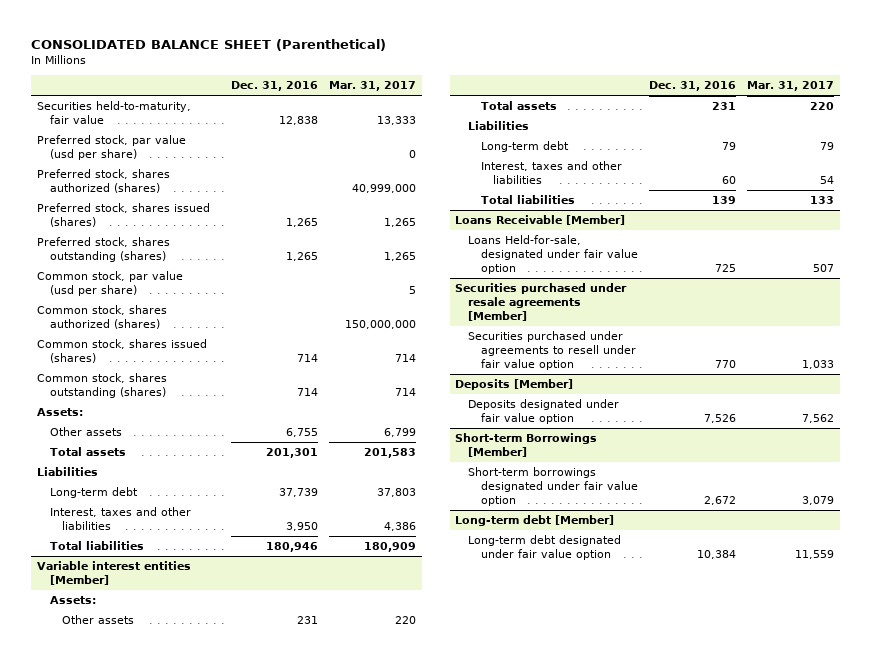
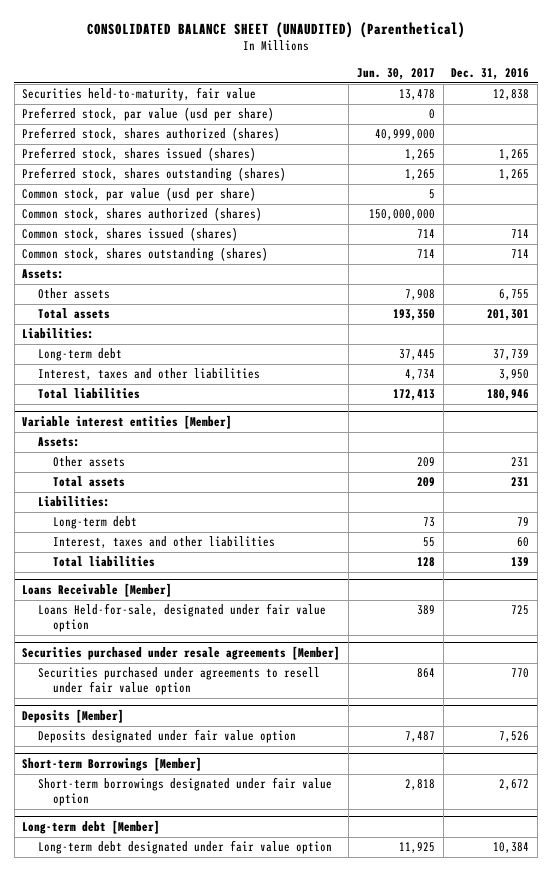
[31,38,387,51] CONSOLIDATED BALANCE SHEET (Parenthetical) -> [86,21,465,38] CONSOLIDATED BALANCE SHEET (UNAUDITED) (Parenthetical)
[328,81,416,92] Mar. 31, 2017 -> none
none -> [356,68,435,81] Jun. 30, 2017
[36,467,98,477] Liabilities -> [22,328,95,340] Liabilities:
[467,121,529,131] Liabilities -> [37,496,110,508] Liabilities:

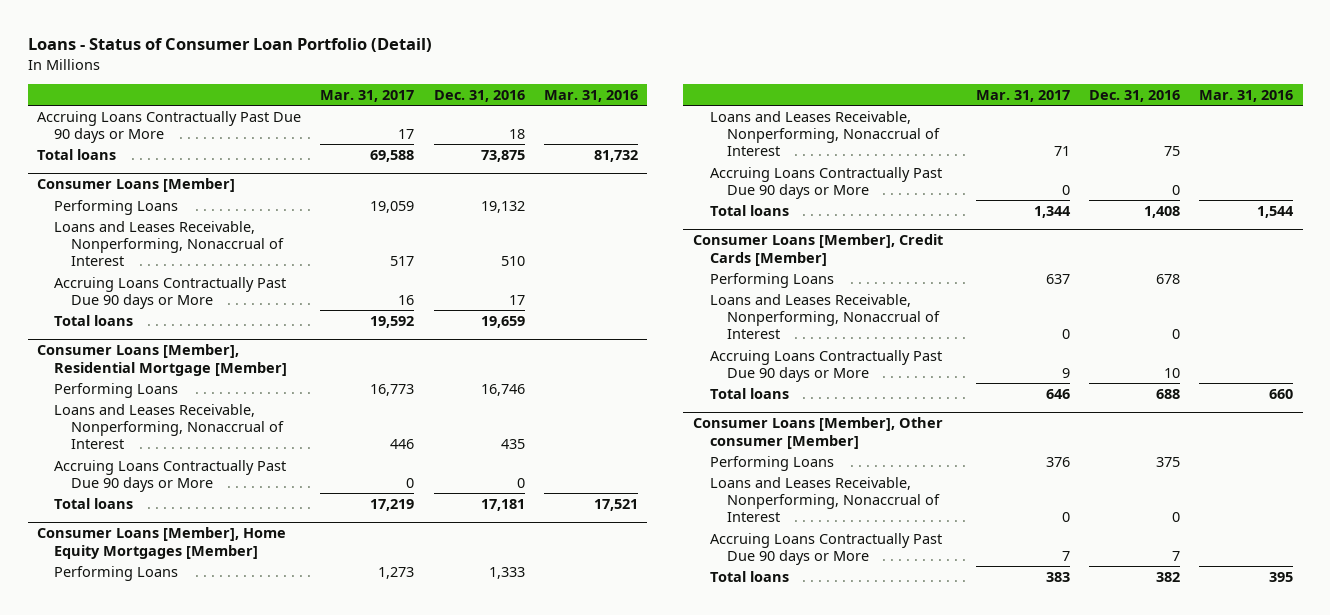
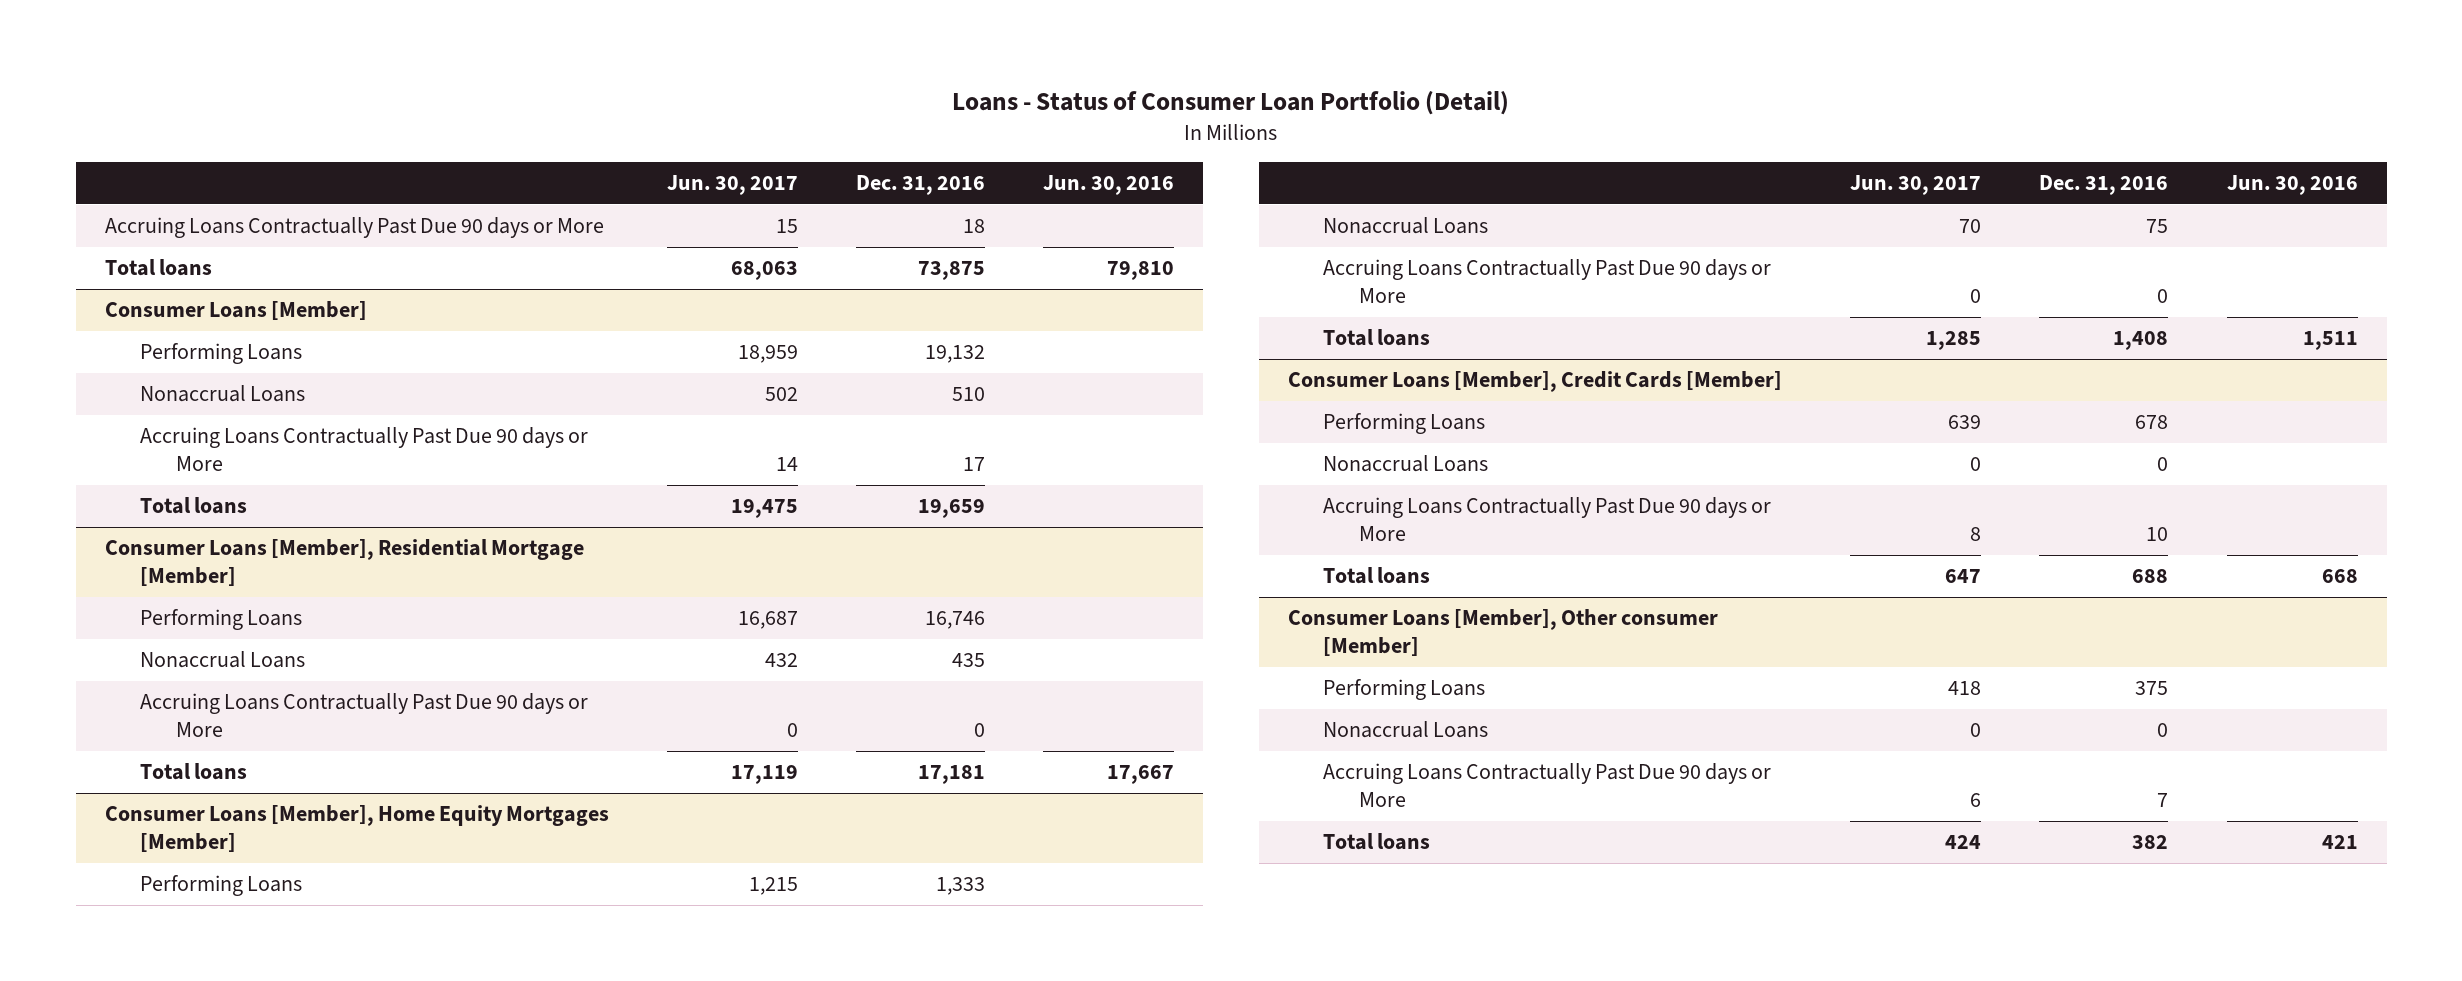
[320,89,415,102] Mar. 31, 2017 -> none
[543,89,638,102] Mar. 31, 2016 -> none
none -> [666,175,798,196] Jun. 30, 2017
none -> [1043,175,1175,196] Jun. 30, 2016
[54,220,285,267] Loans and Leases Receivable, Nonperforming, Nonaccrual of Interest -> [140,385,306,403] Nonaccrual Loans
[54,403,285,450] Loans and Leases Receivable, Nonperforming, Nonaccrual of Interest -> [140,651,306,669] Nonaccrual Loans
[709,110,940,157] Loans and Leases Receivable, Nonperforming, Nonaccrual of Interest -> [1323,217,1489,235] Nonaccrual Loans
[709,293,940,340] Loans and Leases Receivable, Nonperforming, Nonaccrual of Interest -> [1323,455,1489,473] Nonaccrual Loans
[709,476,940,523] Loans and Leases Receivable, Nonperforming, Nonaccrual of Interest -> [1323,721,1489,739] Nonaccrual Loans

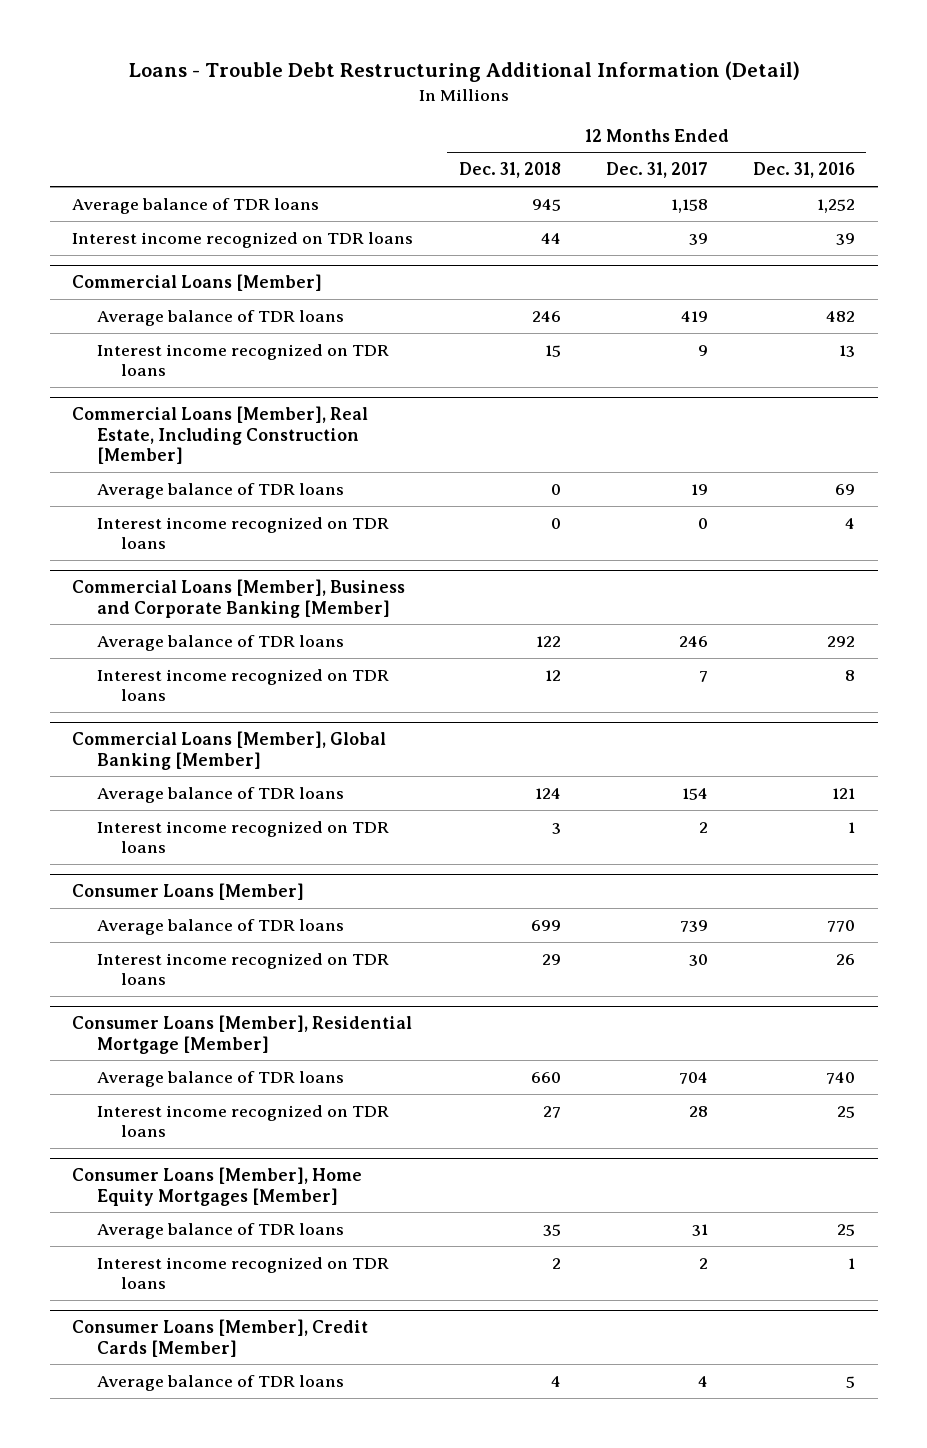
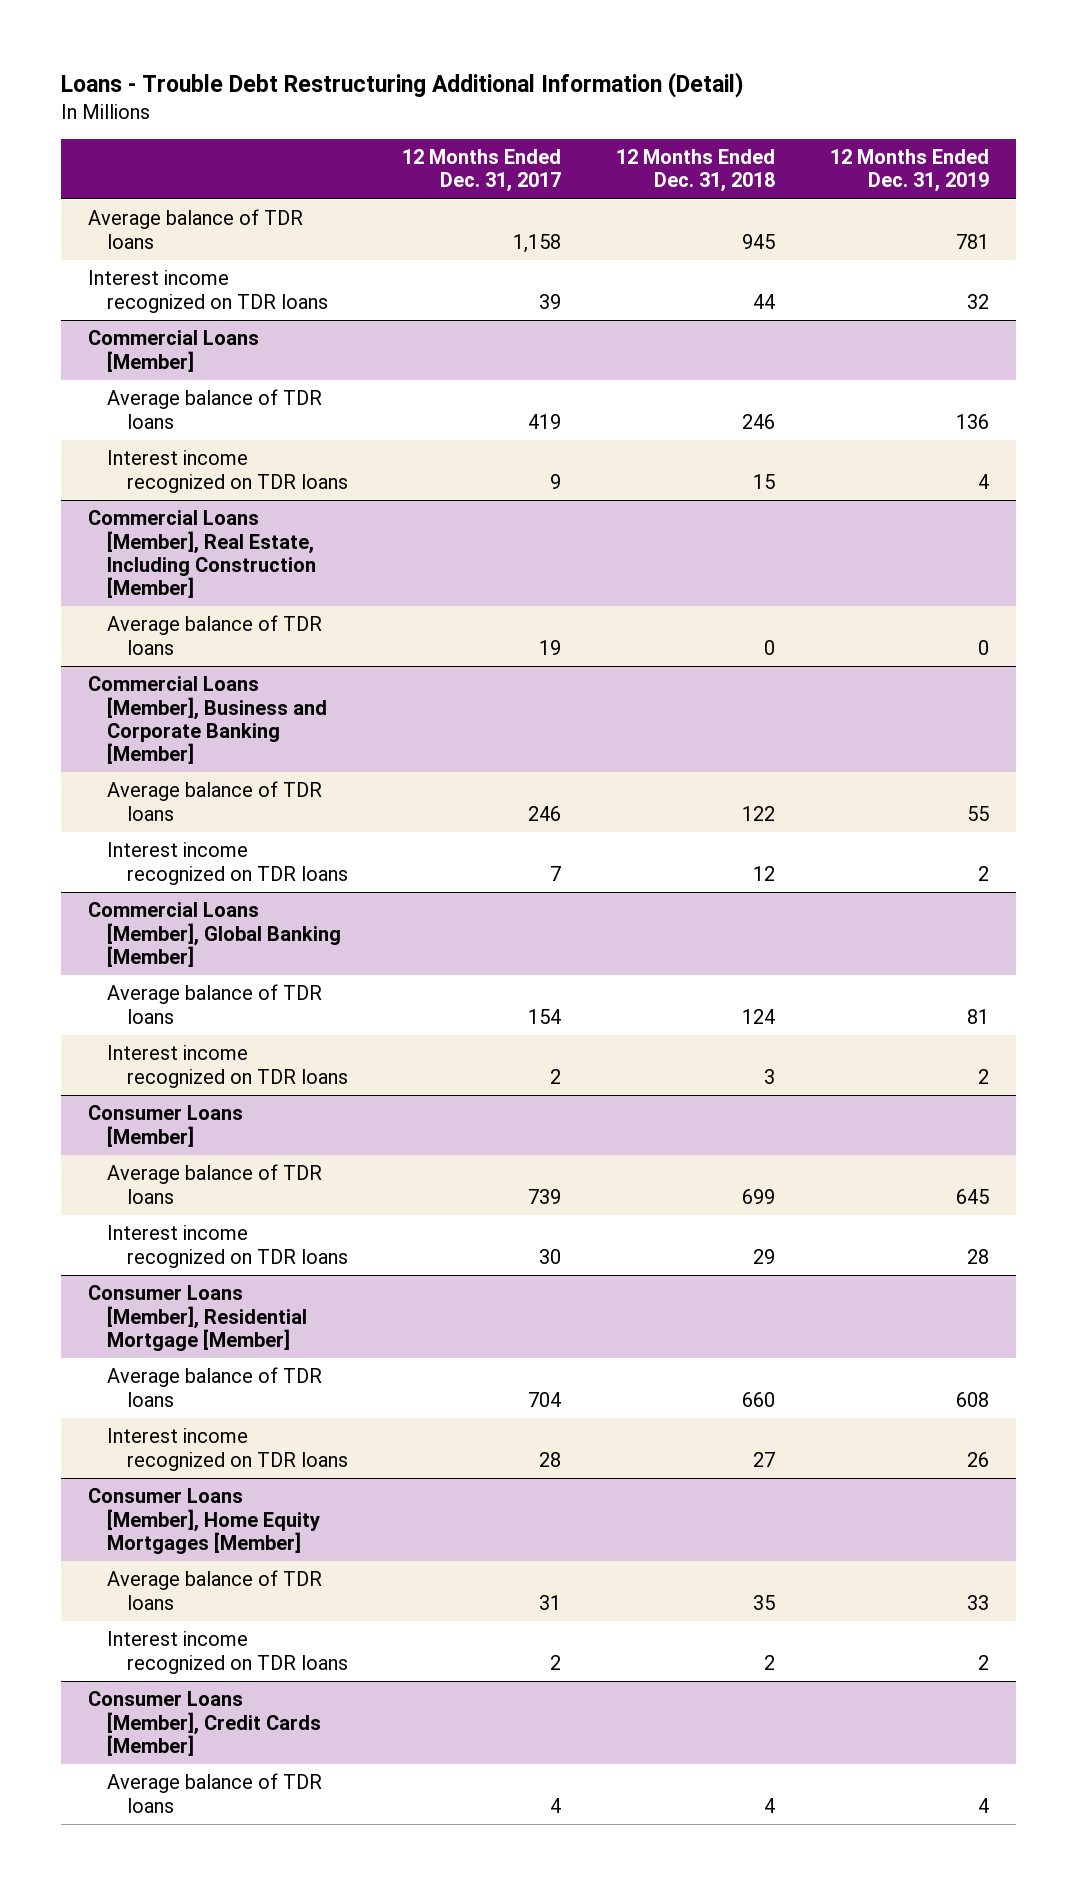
[752,162,855,179] Dec. 31, 2016 -> none
none -> [830,149,990,193] 12 Months Ended Dec. 31, 2019
[96,516,389,550] Interest income recognized on TDR loans -> none

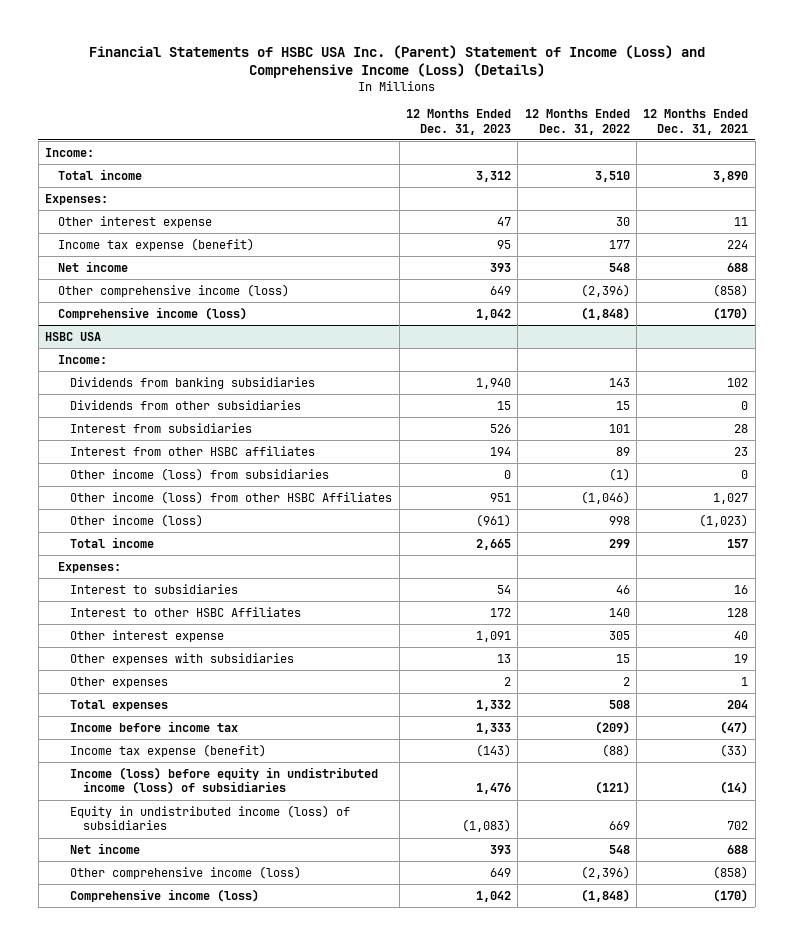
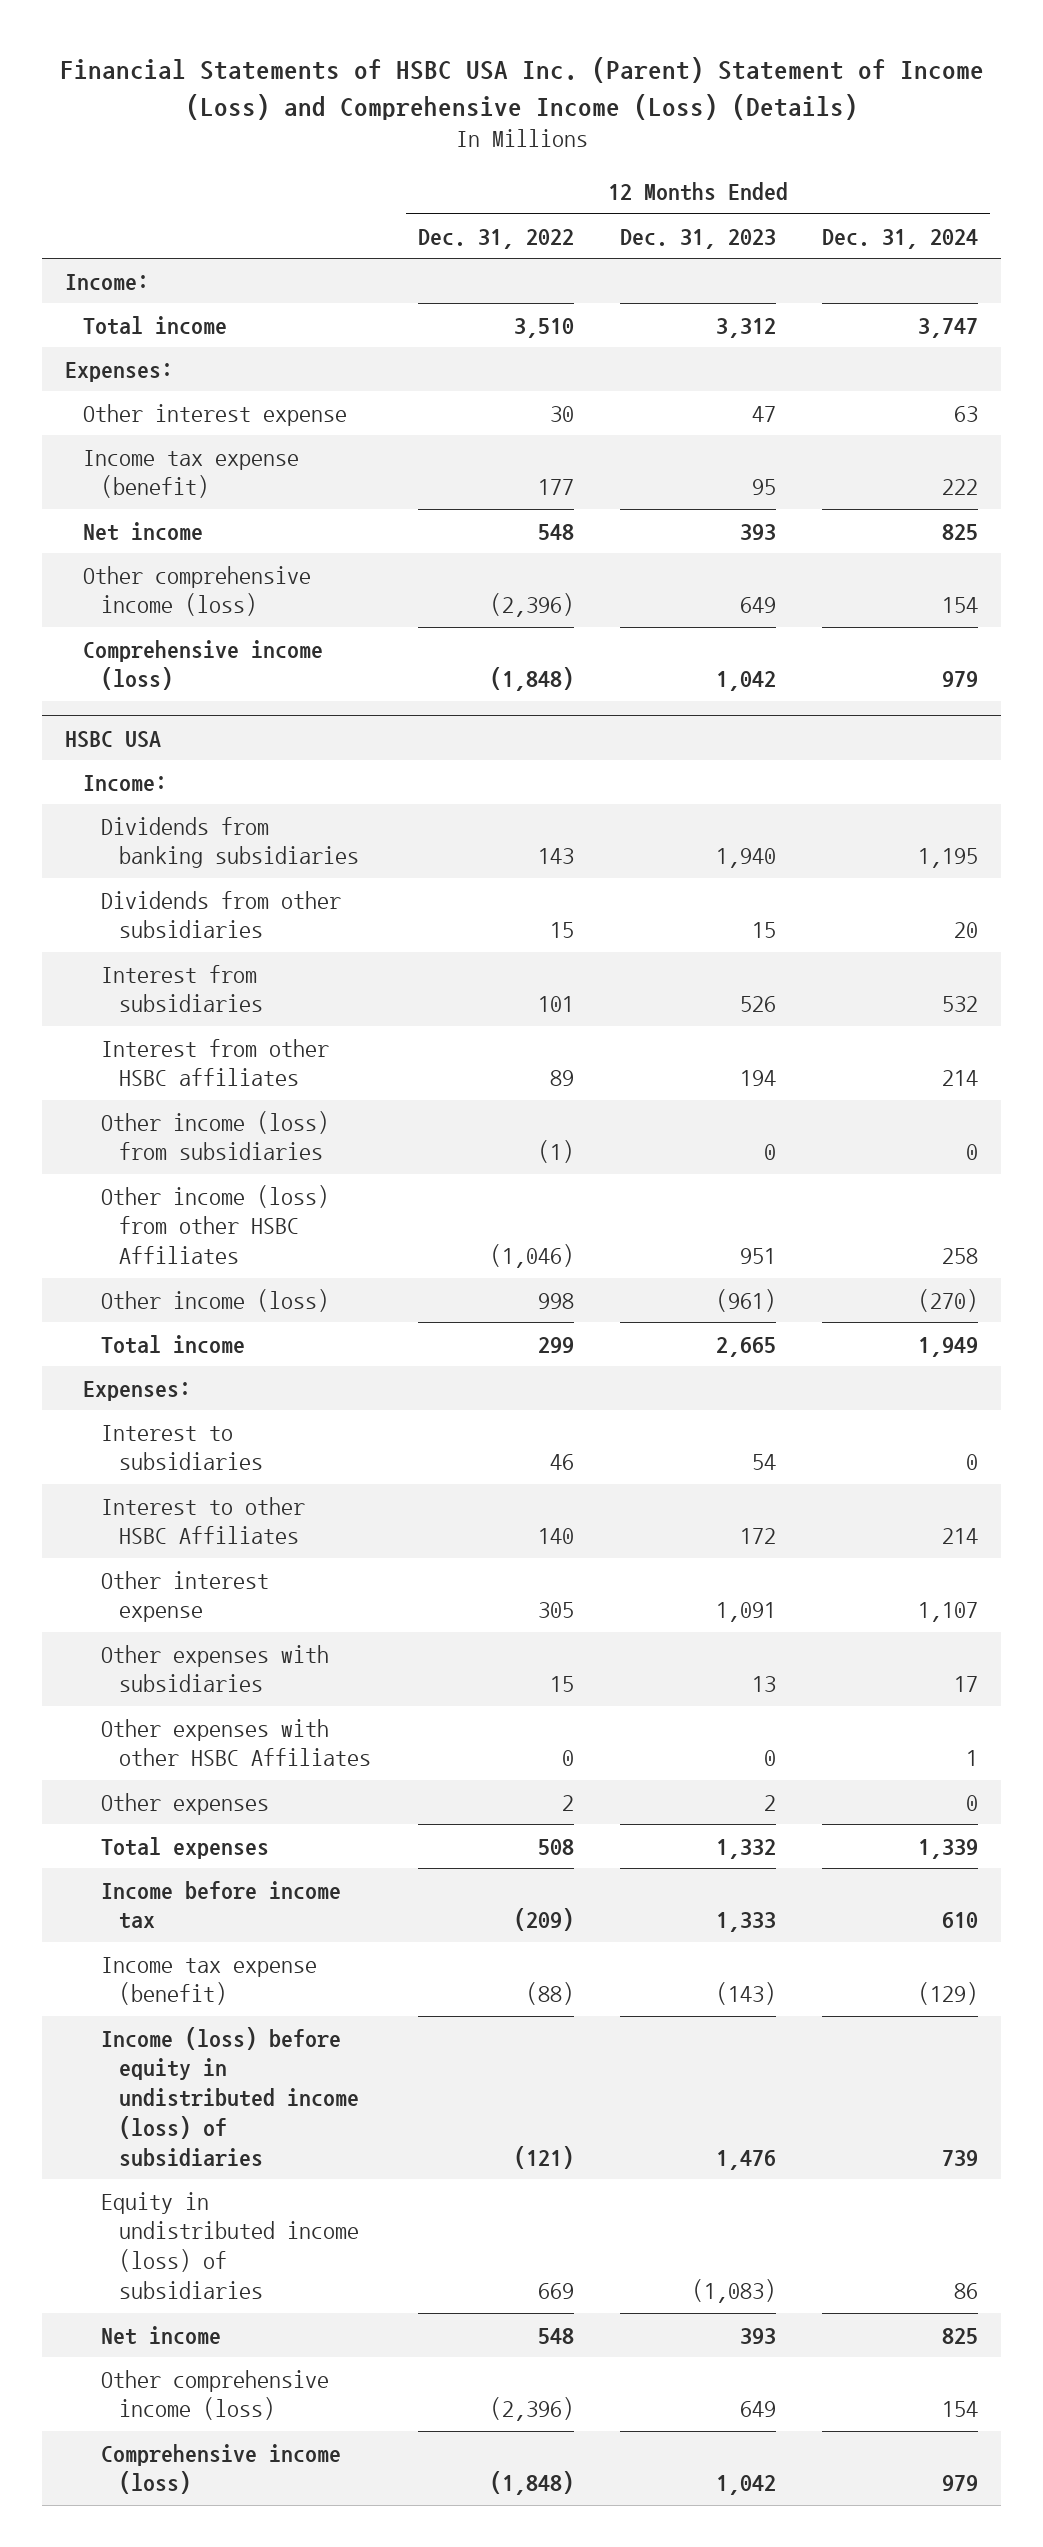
[643,109,749,135] 12 Months Ended Dec. 31, 2021 -> none
none -> [822,228,979,249] Dec. 31, 2024
none -> [101,1718,372,1767] Other expenses with other HSBC Affiliates

